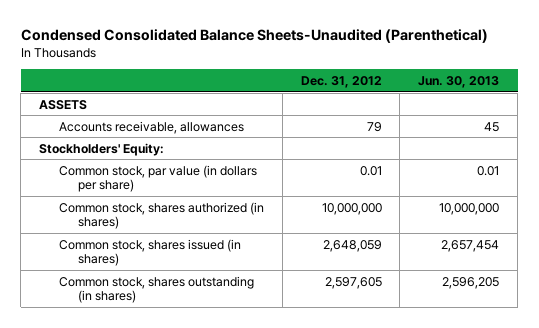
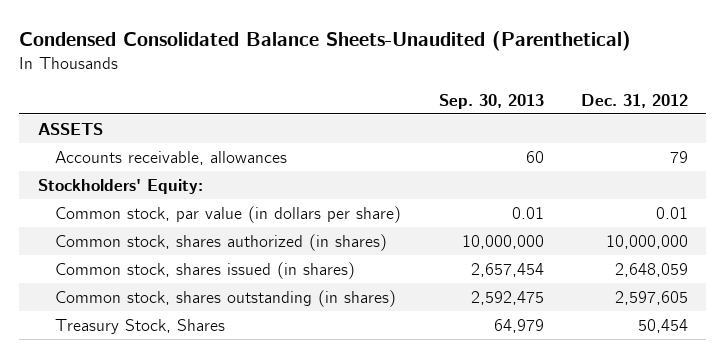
[418,76,500,89] Jun. 30, 2013 -> none
none -> [438,93,544,109] Sep. 30, 2013
none -> [55,318,226,334] Treasury Stock, Shares

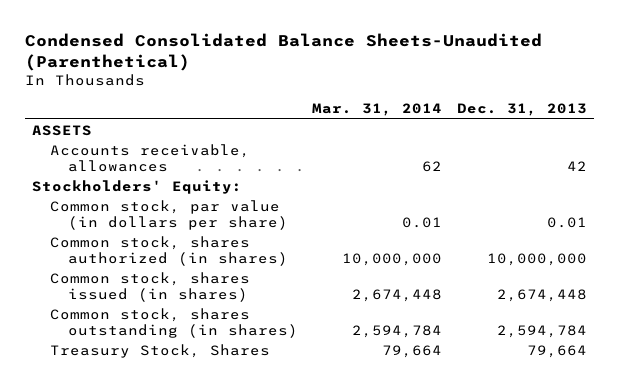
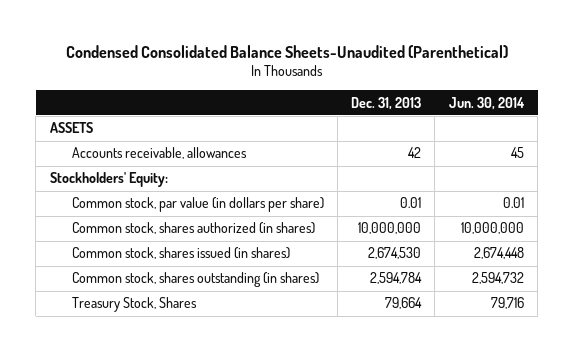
[312,103,443,117] Mar. 31, 2014 -> none
none -> [448,96,525,110] Jun. 30, 2014
[496,288,587,302] 2,674,448 -> [368,247,422,260] 2,674,530

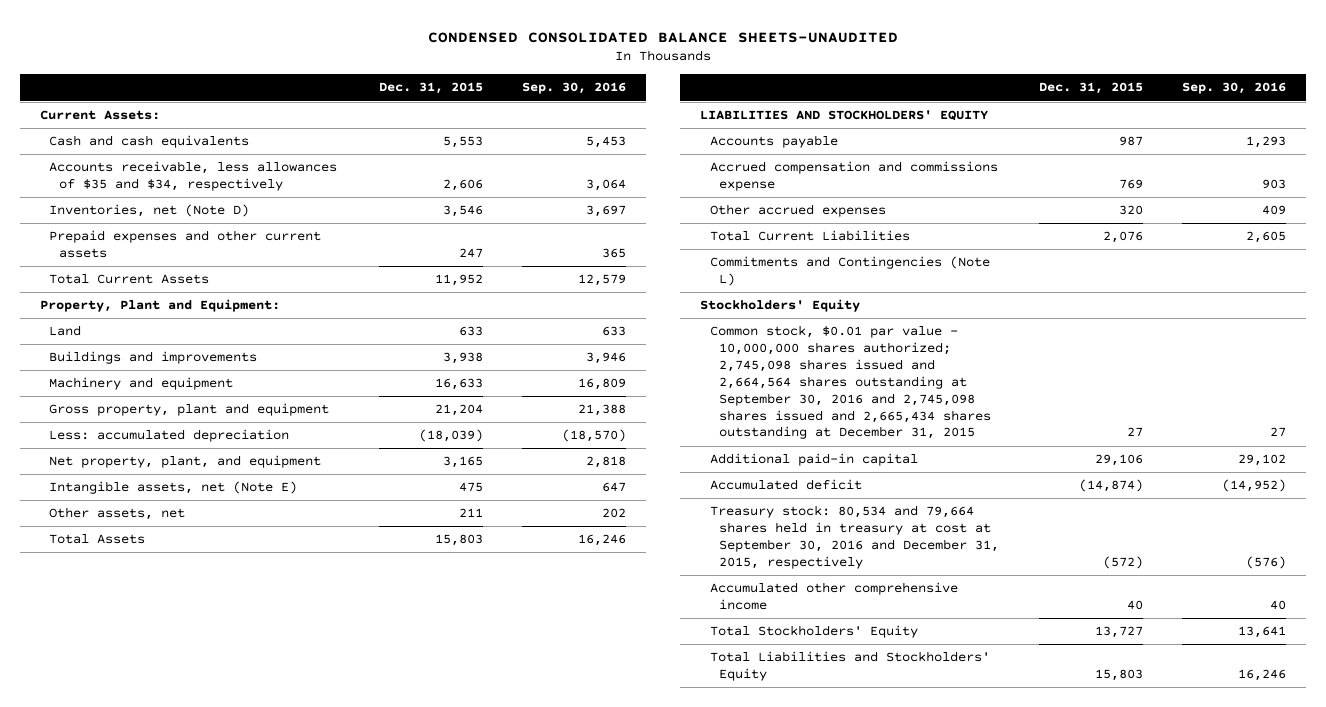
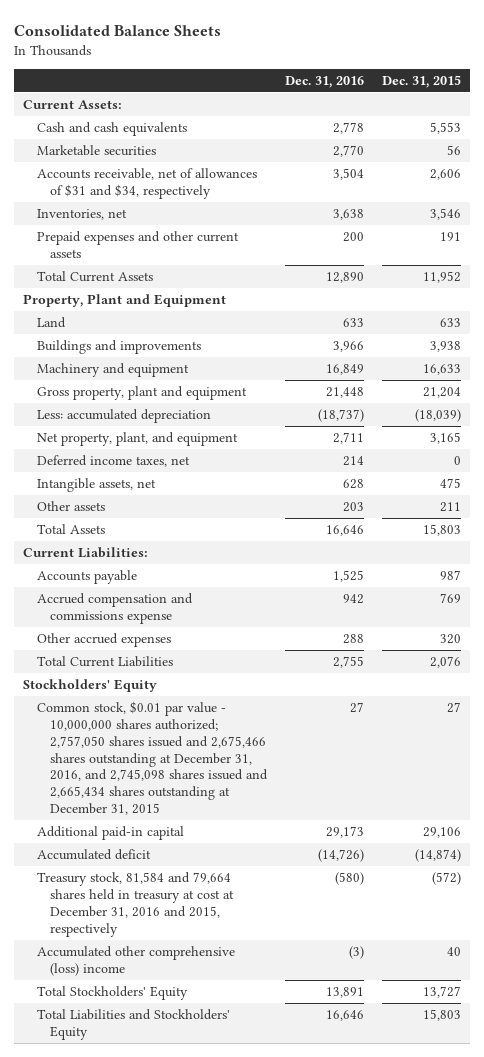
[427,31,898,43] CONDENSED CONSOLIDATED BALANCE SHEETS-UNAUDITED -> [14,25,222,37] Consolidated Balance Sheets
[521,82,626,95] Sep. 30, 2016 -> none
none -> [284,75,364,88] Dec. 31, 2016
none -> [36,145,156,157] Marketable securities
[49,161,338,192] Accounts receivable, less allowances of $35 and $34, respectively -> [36,168,257,199] Accounts receivable, net of allowances of $31 and $34, respectively
[49,204,250,218] Inventories, net (Note D) -> [36,209,127,221] Inventories, net
[458,248,483,259] 247 -> [439,232,461,242] 191
[39,299,280,313] Property, Plant and Equipment: -> [23,294,227,308] Property, Plant and Equipment
none -> [36,455,190,468] Deferred income taxes, net
[49,481,298,495] Intangible assets, net (Note E) -> [36,478,156,493] Intangible assets, net
[49,507,186,521] Other assets, net -> [36,501,105,512] Other assets
[699,110,988,122] LIABILITIES AND STOCKHOLDERS' EQUITY -> none
none -> [23,547,149,559] Current Liabilities:
[709,256,990,287] Commitments and Contingencies (Note L) -> none
[709,325,992,440] Common stock, $0.01 par value - 10,000,000 shares authorized; 2,745,098 shares issued and 2,664,564 shares outstanding at September 30, 2016 and 2,745,098 shares issued and 2,665,434 shares outstanding at December 31, 2015 -> [36,701,269,816] Common stock, $0.01 par value - 10,000,000 shares authorized; 2,757,050 shares issued and 2,675,466 shares outstanding at December 31, 2016, and 2,745,098 shares issued and 2,665,434 shares outstanding at December 31, 2015
[709,505,1000,569] Treasury stock: 80,534 and 79,664 shares held in treasury at cost at September 30, 2016 and December 31, 2015, respectively -> [36,872,235,937] Treasury stock, 81,584 and 79,664 shares held in treasury at cost at December 31, 2016 and 2015, respectively
[709,582,958,611] Accumulated other comprehensive income -> [36,946,235,976] Accumulated other comprehensive (loss) income

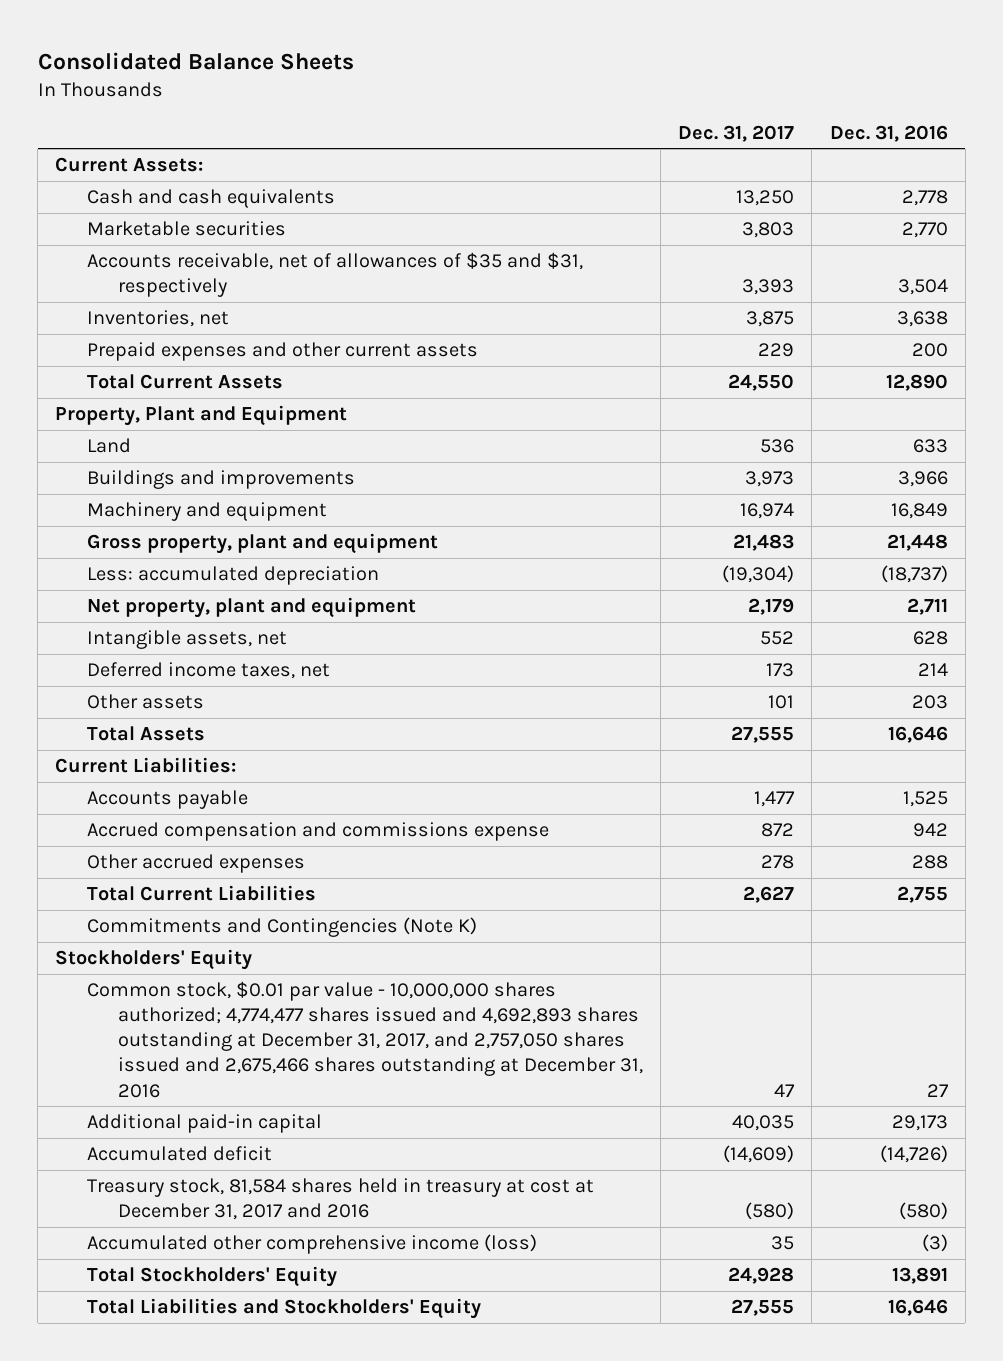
[381,74,461,88] Dec. 31, 2015 -> none
none -> [678,124,795,142] Dec. 31, 2017
[36,168,257,199] Accounts receivable, net of allowances of $31 and $34, respectively -> [86,252,583,298] Accounts receivable, net of allowances of $35 and $31, respectively
[36,432,238,447] Net property, plant, and equipment -> [86,597,416,619] Net property, plant and equipment
[36,455,190,468] Deferred income taxes, net -> [86,662,330,680] Deferred income taxes, net
none -> [86,917,477,938] Commitments and Contingencies (Note K)
[36,701,269,816] Common stock, $0.01 par value - 10,000,000 shares authorized; 2,757,050 shares issued and 2,675,466 shares outstanding at December 31, 2016, and 2,745,098 shares issued and 2,665,434 shares outstanding at December 31, 2015 -> [86,981,644,1098] Common stock, $0.01 par value - 10,000,000 shares authorized; 4,774,477 shares issued and 4,692,893 shares outstanding at December 31, 2017, and 2,757,050 shares issued and 2,675,466 shares outstanding at December 31, 2016
[36,872,235,937] Treasury stock, 81,584 and 79,664 shares held in treasury at cost at December 31, 2016 and 2015, respectively -> [86,1178,594,1221] Treasury stock, 81,584 shares held in treasury at cost at December 31, 2017 and 2016
[36,946,235,976] Accumulated other comprehensive (loss) income -> [86,1234,537,1255] Accumulated other comprehensive income (loss)

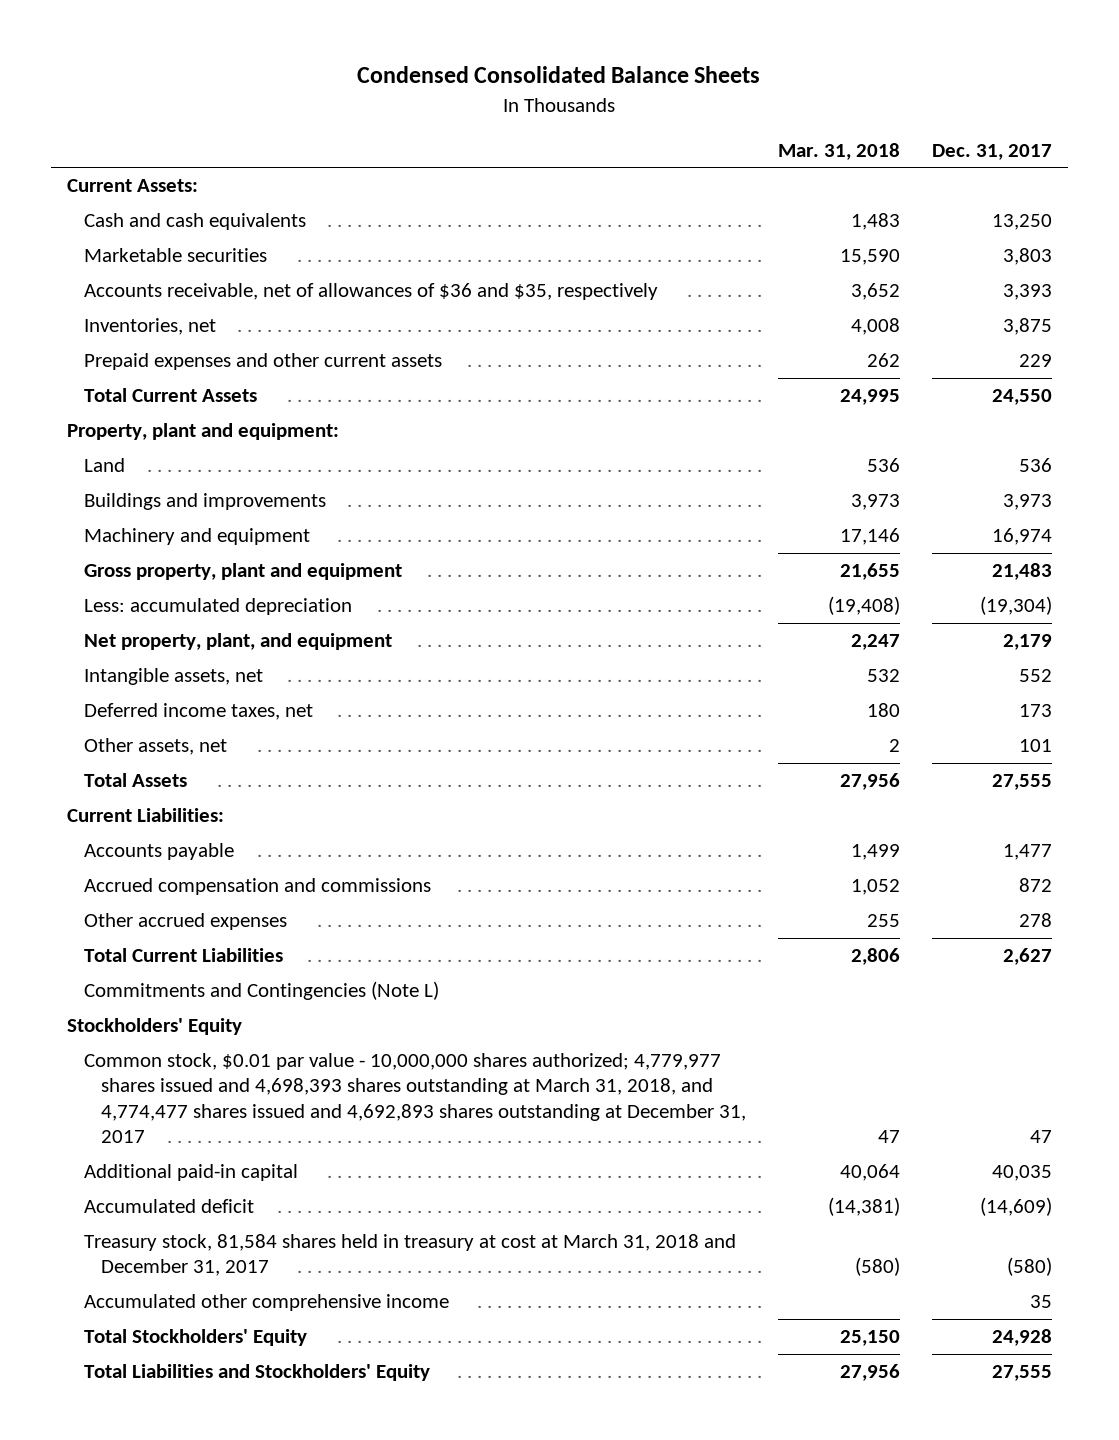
[37,52,354,71] Consolidated Balance Sheets -> [357,66,761,84] Condensed Consolidated Balance Sheets
[829,124,948,142] Dec. 31, 2016 -> none
none -> [778,142,901,160] Mar. 31, 2018
[86,252,583,298] Accounts receivable, net of allowances of $35 and $31, respectively -> [84,283,659,301] Accounts receivable, net of allowances of $36 and $35, respectively
[55,405,348,427] Property, Plant and Equipment -> [66,423,339,441] Property, plant and equipment:
[86,597,416,619] Net property, plant and equipment -> [84,633,393,651] Net property, plant, and equipment
[86,694,204,710] Other assets -> [84,738,228,756] Other assets, net
[86,822,549,842] Accrued compensation and commissions expense -> [84,878,432,896] Accrued compensation and commissions
[86,917,477,938] Commitments and Contingencies (Note K) -> [84,981,440,1001] Commitments and Contingencies (Note L)
[86,981,644,1098] Common stock, $0.01 par value - 10,000,000 shares authorized; 4,774,477 shares issued and 4,692,893 shares outstanding at December 31, 2017, and 2,757,050 shares issued and 2,675,466 shares outstanding at December 31, 2016 -> [84,1053,747,1144] Common stock, $0.01 par value - 10,000,000 shares authorized; 4,779,977 shares issued and 4,698,393 shares outstanding at March 31, 2018, and 4,774,477 shares issued and 4,692,893 shares outstanding at December 31, 2017
[86,1178,594,1221] Treasury stock, 81,584 shares held in treasury at cost at December 31, 2017 and 2016 -> [84,1234,737,1277] Treasury stock, 81,584 shares held in treasury at cost at March 31, 2018 and December 31, 2017
[86,1234,537,1255] Accumulated other comprehensive income (loss) -> [84,1294,450,1312] Accumulated other comprehensive income

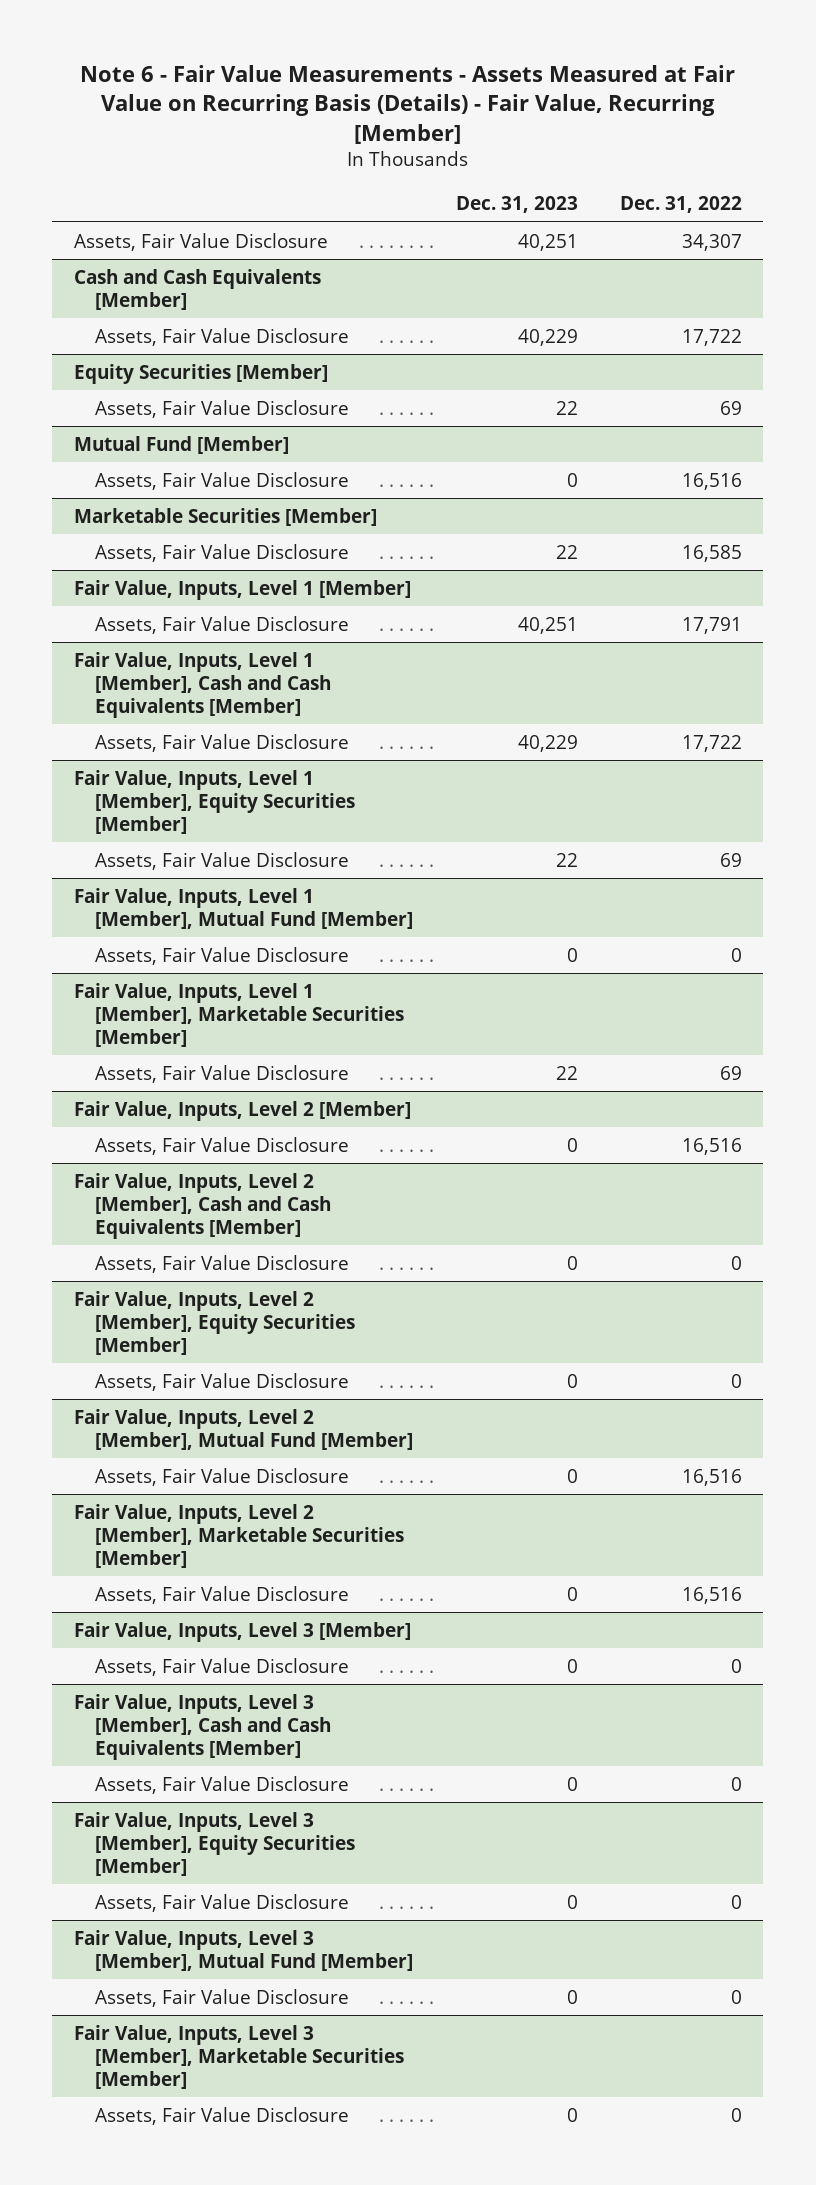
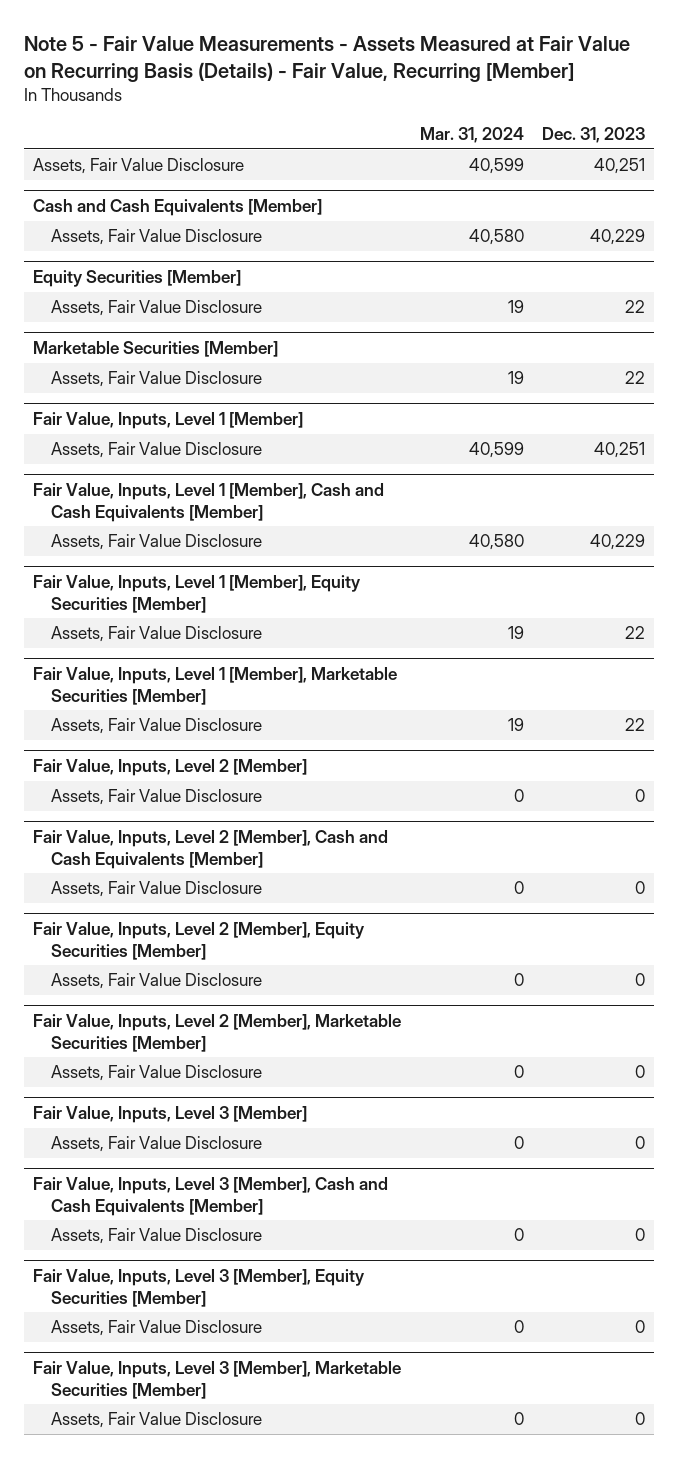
[79,64,735,144] Note 6 - Fair Value Measurements - Assets Measured at Fair Value on Recurring Basis (Details) - Fair Value, Recurring [Member] -> [24,36,631,82] Note 5 - Fair Value Measurements - Assets Measured at Fair Value on Recurring Basis (Details) - Fair Value, Recurring [Member]
[620,196,743,214] Dec. 31, 2022 -> none
none -> [419,126,524,143] Mar. 31, 2024
[73,435,289,454] Mutual Fund [Member] -> none
[95,471,350,490] Assets, Fair Value Disclosure -> none
[73,887,414,929] Fair Value, Inputs, Level 1 [Member], Mutual Fund [Member] -> none
[95,946,350,965] Assets, Fair Value Disclosure -> none
[73,1408,414,1450] Fair Value, Inputs, Level 2 [Member], Mutual Fund [Member] -> none
[95,1467,350,1486] Assets, Fair Value Disclosure -> none
[73,1929,414,1971] Fair Value, Inputs, Level 3 [Member], Mutual Fund [Member] -> none
[95,1988,350,2007] Assets, Fair Value Disclosure -> none

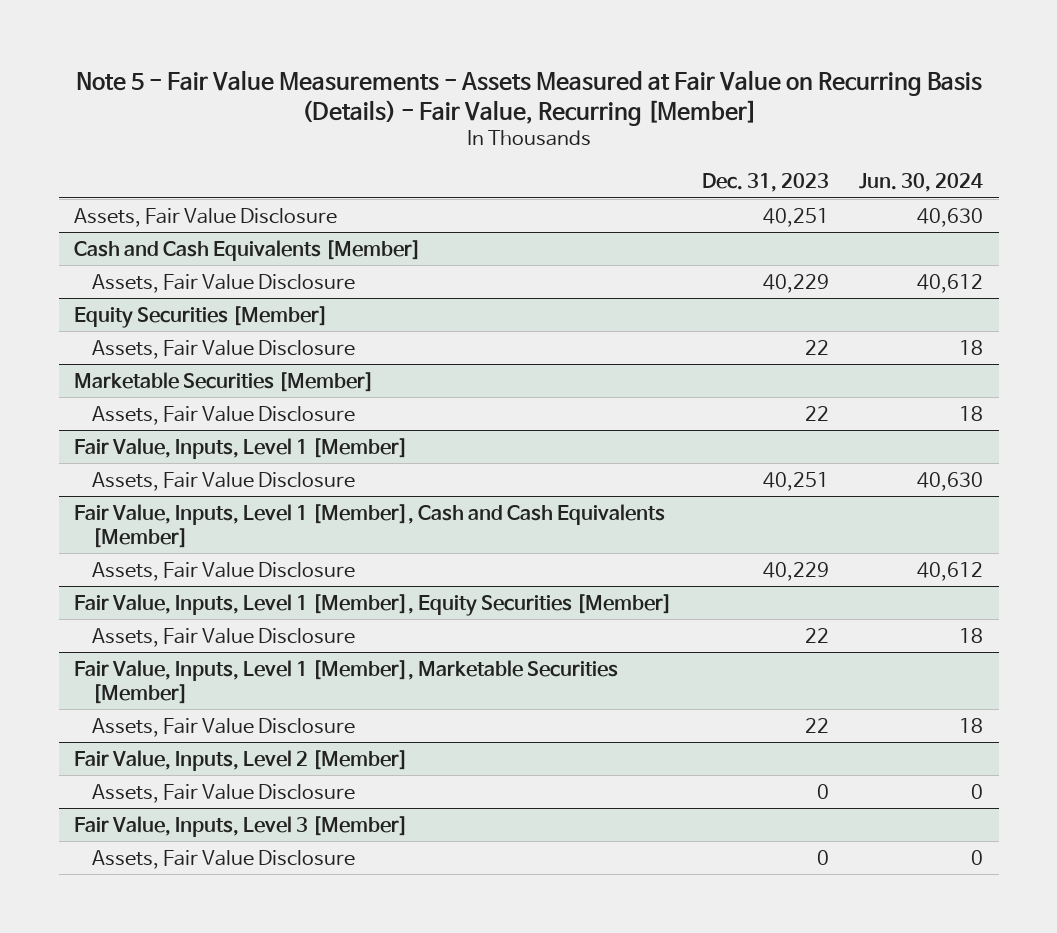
[419,126,524,143] Mar. 31, 2024 -> none
none -> [859,173,984,193] Jun. 30, 2024
[33,830,389,869] Fair Value, Inputs, Level 2 [Member], Cash and Cash Equivalents [Member] -> none
[51,881,263,898] Assets, Fair Value Disclosure -> none
[33,922,366,960] Fair Value, Inputs, Level 2 [Member], Equity Securities [Member] -> none
[51,973,263,990] Assets, Fair Value Disclosure -> none
[33,1014,402,1052] Fair Value, Inputs, Level 2 [Member], Marketable Securities [Member] -> none
[51,1065,263,1082] Assets, Fair Value Disclosure -> none
[33,1177,389,1216] Fair Value, Inputs, Level 3 [Member], Cash and Cash Equivalents [Member] -> none
[51,1228,263,1245] Assets, Fair Value Disclosure -> none
[33,1269,366,1307] Fair Value, Inputs, Level 3 [Member], Equity Securities [Member] -> none
[51,1320,263,1337] Assets, Fair Value Disclosure -> none
[33,1361,402,1399] Fair Value, Inputs, Level 3 [Member], Marketable Securities [Member] -> none
[51,1412,263,1429] Assets, Fair Value Disclosure -> none

